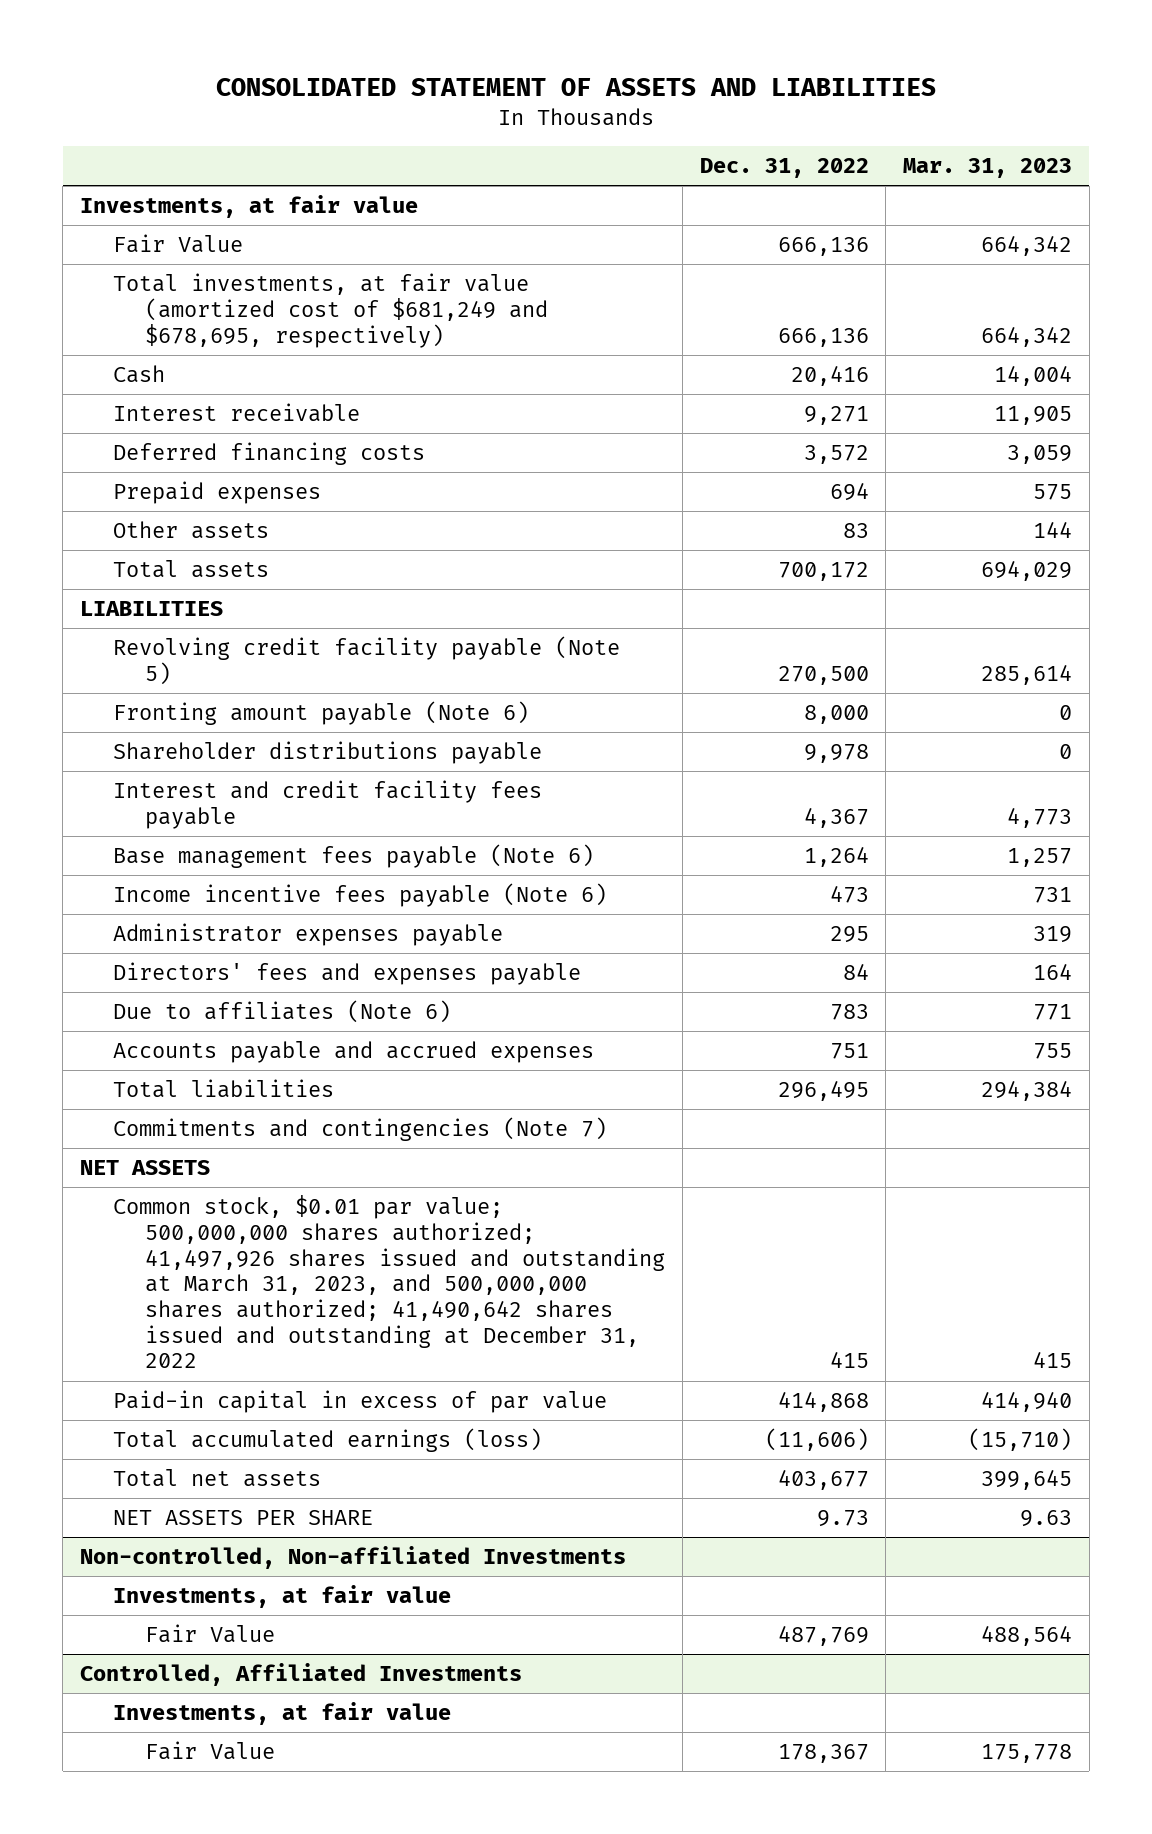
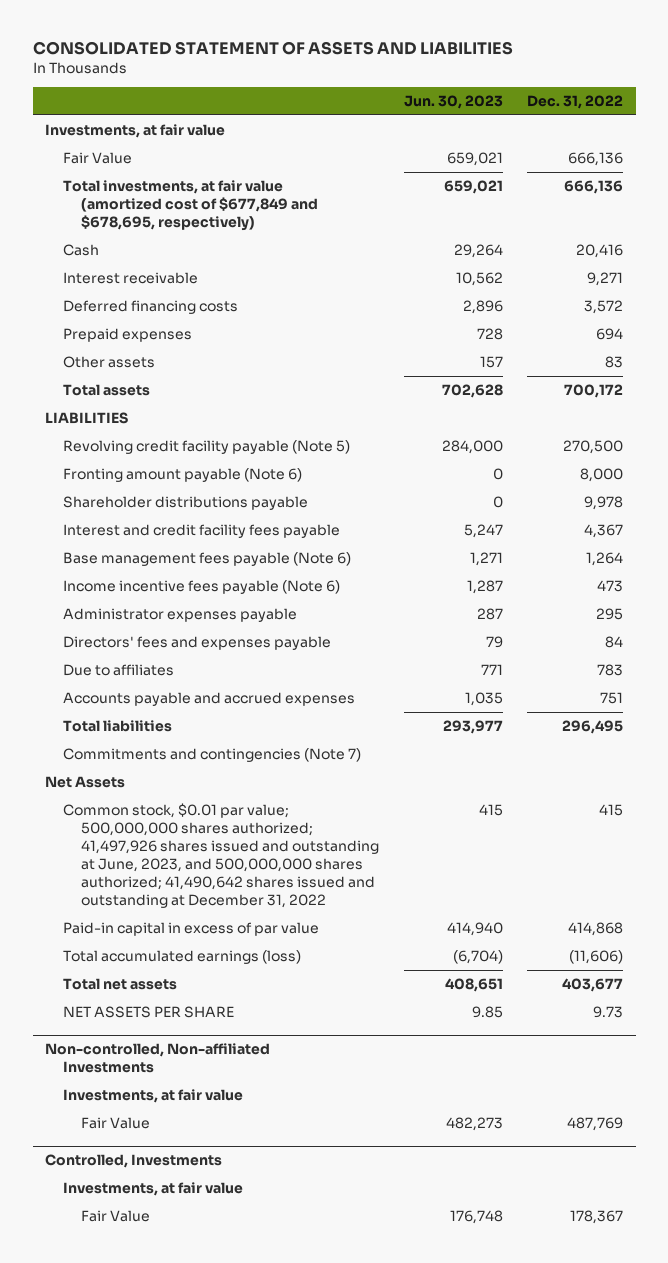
[903,158,1073,179] Mar. 31, 2023 -> none
none -> [403,94,503,109] Jun. 30, 2023
[112,273,549,348] Total investments, at fair value (amortized cost of $681,249 and $678,695, respectively) -> [63,179,319,232] Total investments, at fair value (amortized cost of $677,849 and $678,695, respectively)
[112,1000,451,1024] Due to affiliates (Note 6) -> [63,663,175,676] Due to affiliates
[79,1160,210,1176] NET ASSETS -> [44,775,125,788] Net Assets
[112,1195,666,1369] Common stock, $0.01 par value; 500,000,000 shares authorized; 41,497,926 shares issued and outstanding at March 31, 2023, and 500,000,000 shares authorized; 41,490,642 shares issued and outstanding at December 31, 2022 -> [63,802,380,909] Common stock, $0.01 par value; 500,000,000 shares authorized; 41,497,926 shares issued and outstanding at June, 2023, and 500,000,000 shares authorized; 41,490,642 shares issued and outstanding at December 31, 2022
[79,1663,522,1687] Controlled, Affiliated Investments -> [44,1153,222,1168] Controlled, Investments

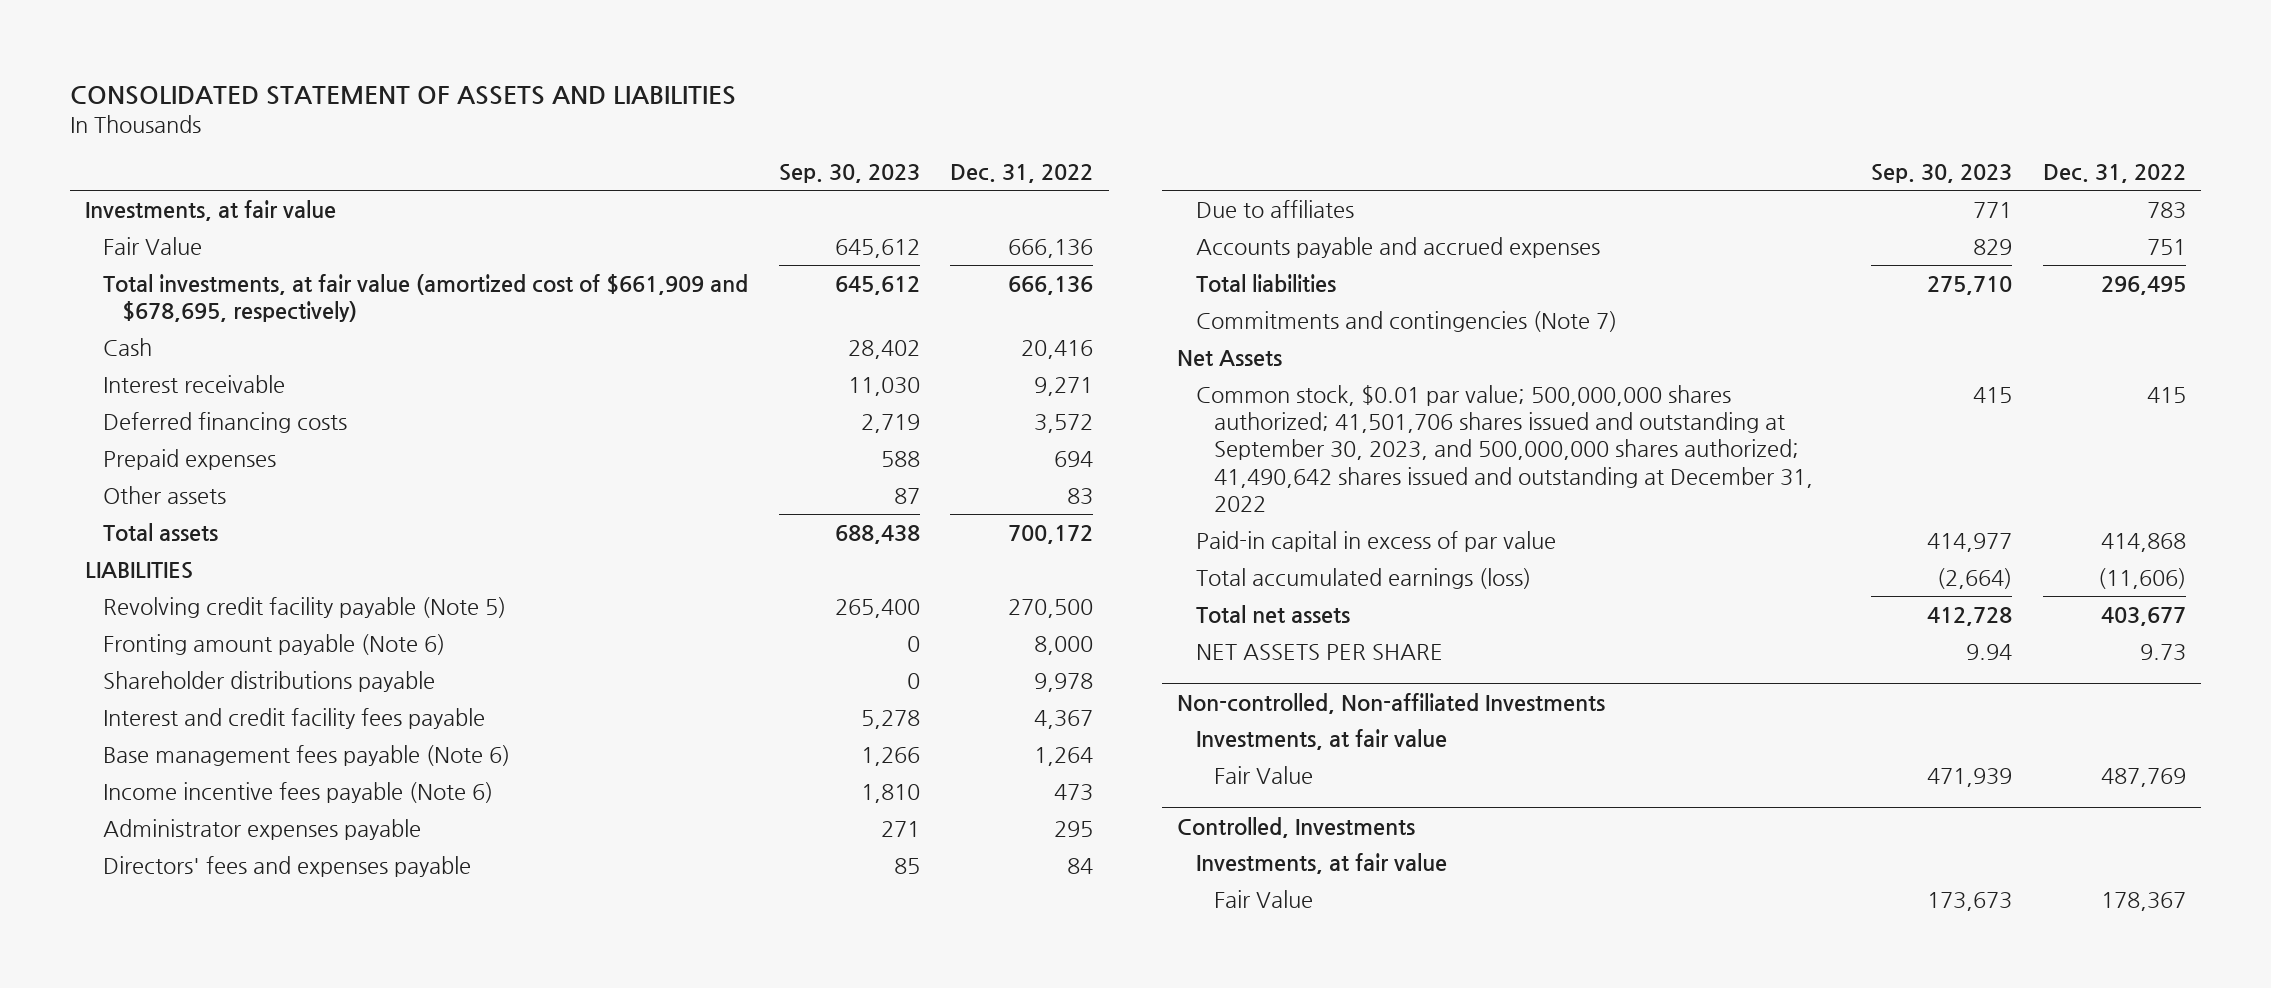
[403,94,503,109] Jun. 30, 2023 -> none
none -> [778,164,920,184] Sep. 30, 2023
[63,179,319,232] Total investments, at fair value (amortized cost of $677,849 and $678,695, respectively) -> [103,273,749,323] Total investments, at fair value (amortized cost of $661,909 and $678,695, respectively)
[63,802,380,909] Common stock, $0.01 par value; 500,000,000 shares authorized; 41,497,926 shares issued and outstanding at June, 2023, and 500,000,000 shares authorized; 41,490,642 shares issued and outstanding at December 31, 2022 -> [1195,384,1813,513] Common stock, $0.01 par value; 500,000,000 shares authorized; 41,501,706 shares issued and outstanding at September 30, 2023, and 500,000,000 shares authorized; 41,490,642 shares issued and outstanding at December 31, 2022

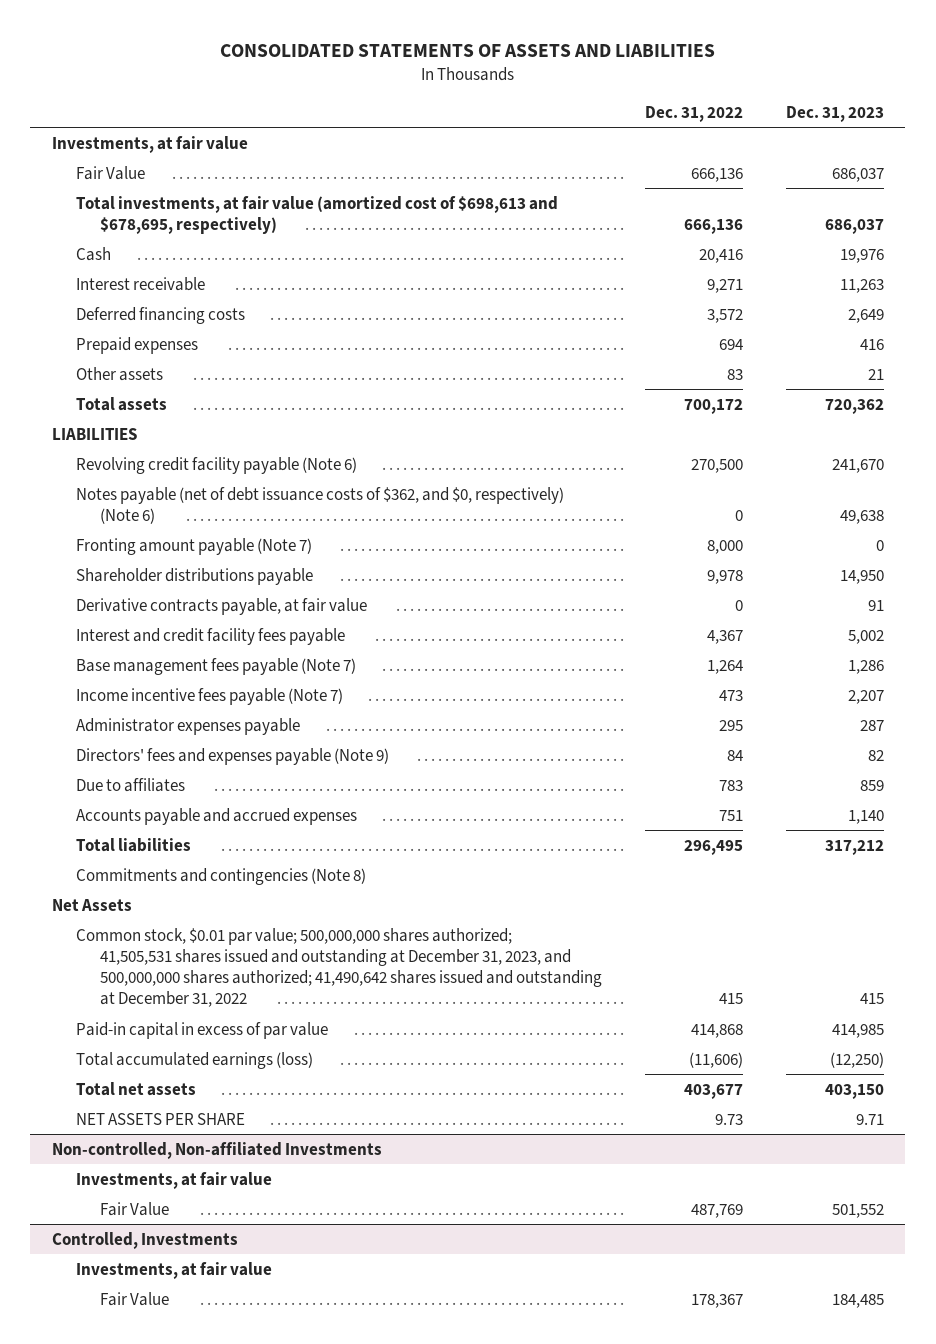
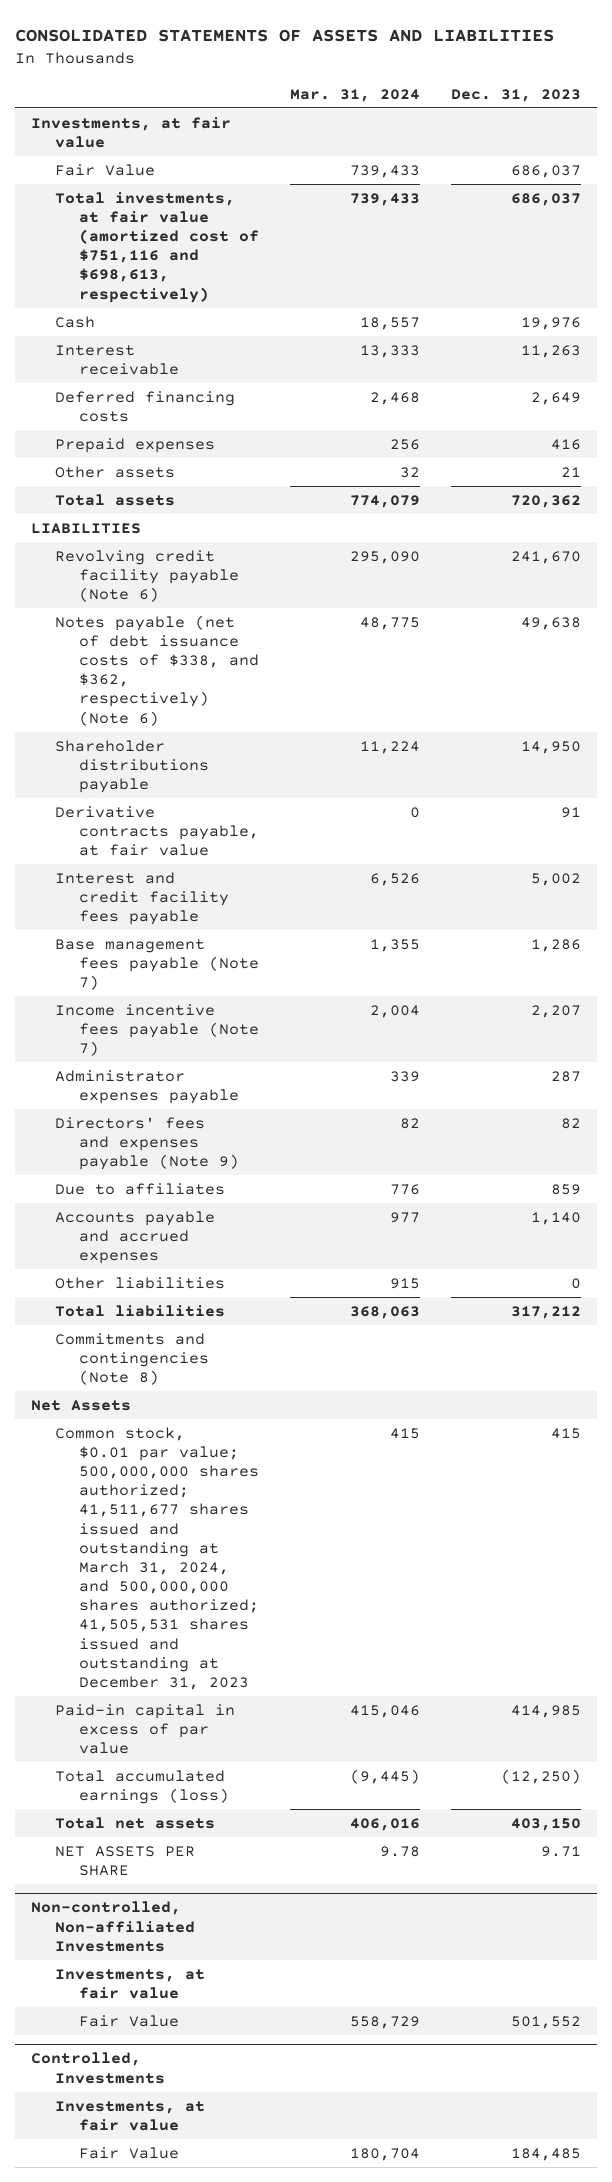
[645,105,744,122] Dec. 31, 2022 -> none
none -> [289,88,420,102] Mar. 31, 2024
[76,195,559,234] Total investments, at fair value (amortized cost of $698,613 and $678,695, respectively) -> [54,191,259,303] Total investments, at fair value (amortized cost of $751,116 and $698,613, respectively)
[76,537,313,555] Fronting amount payable (Note 7) -> none
[76,486,565,524] Notes payable (net of debt issuance costs of $362, and $0, respectively) (Note 6) -> [54,614,259,726] Notes payable (net of debt issuance costs of $338, and $362, respectively) (Note 6)
none -> [54,1276,225,1289] Other liabilities
[76,927,603,1008] Common stock, $0.01 par value; 500,000,000 shares authorized; 41,505,531 shares issued and outstanding at December 31, 2023, and 500,000,000 shares authorized; 41,490,642 shares issued and outstanding at December 31, 2022 -> [54,1426,259,1691] Common stock, $0.01 par value; 500,000,000 shares authorized; 41,511,677 shares issued and outstanding at March 31, 2024, and 500,000,000 shares authorized; 41,505,531 shares issued and outstanding at December 31, 2023

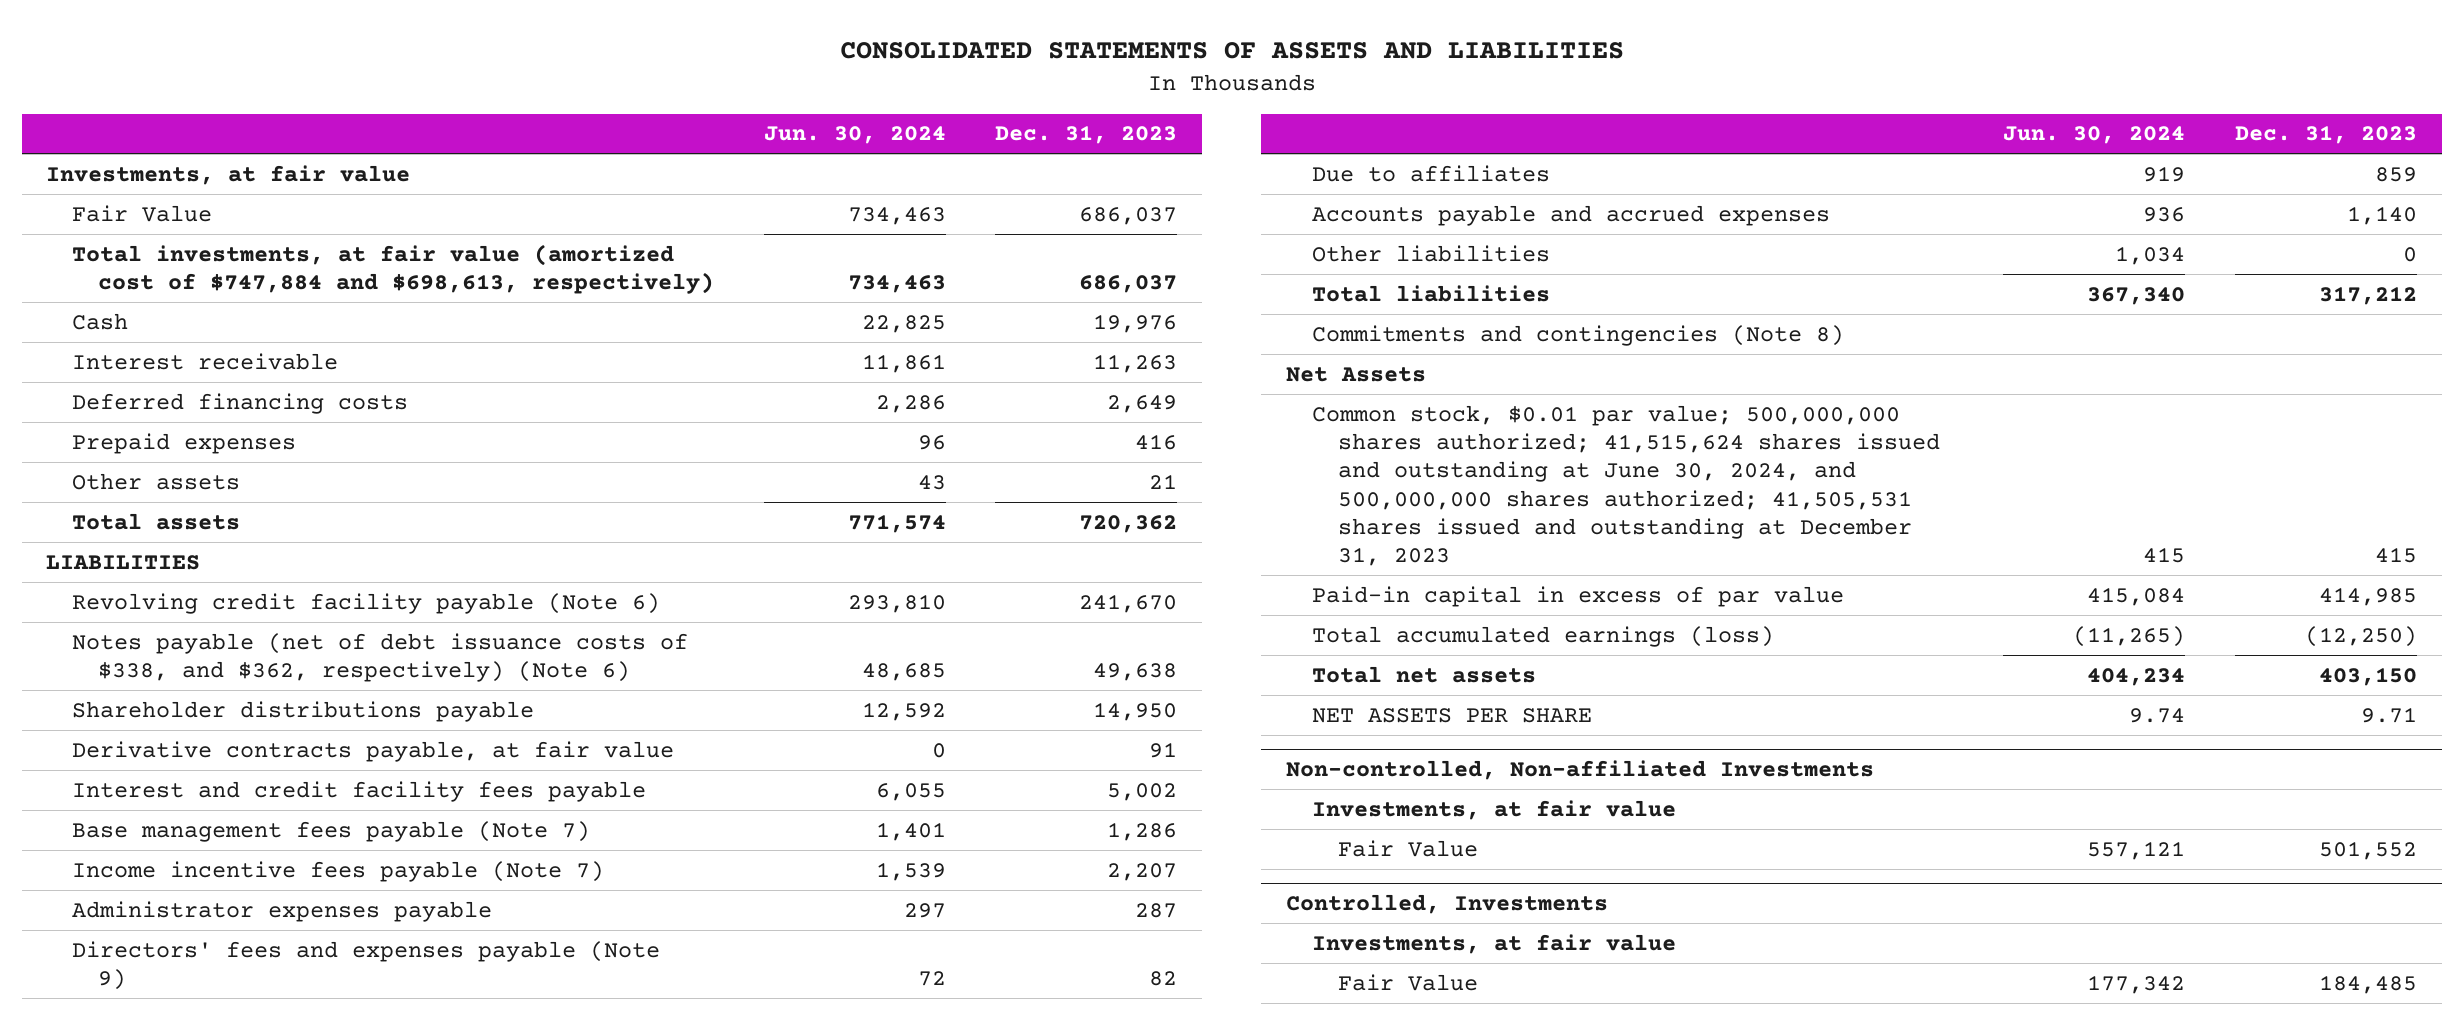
[289,88,420,102] Mar. 31, 2024 -> none
none -> [763,126,946,145] Jun. 30, 2024
[54,191,259,303] Total investments, at fair value (amortized cost of $751,116 and $698,613, respectively) -> [72,243,714,295] Total investments, at fair value (amortized cost of $747,884 and $698,613, respectively)
[54,1426,259,1691] Common stock, $0.01 par value; 500,000,000 shares authorized; 41,511,677 shares issued and outstanding at March 31, 2024, and 500,000,000 shares authorized; 41,505,531 shares issued and outstanding at December 31, 2023 -> [1311,404,1940,567] Common stock, $0.01 par value; 500,000,000 shares authorized; 41,515,624 shares issued and outstanding at June 30, 2024, and 500,000,000 shares authorized; 41,505,531 shares issued and outstanding at December 31, 2023

